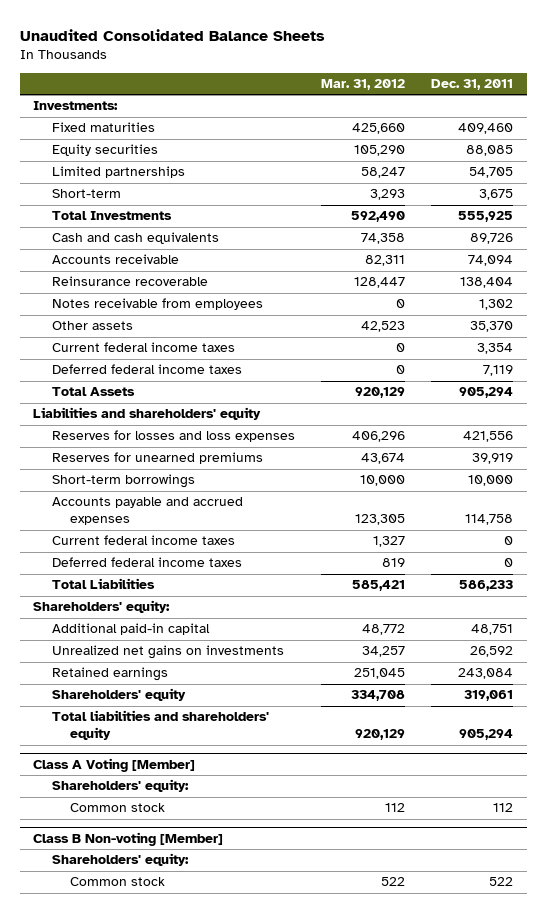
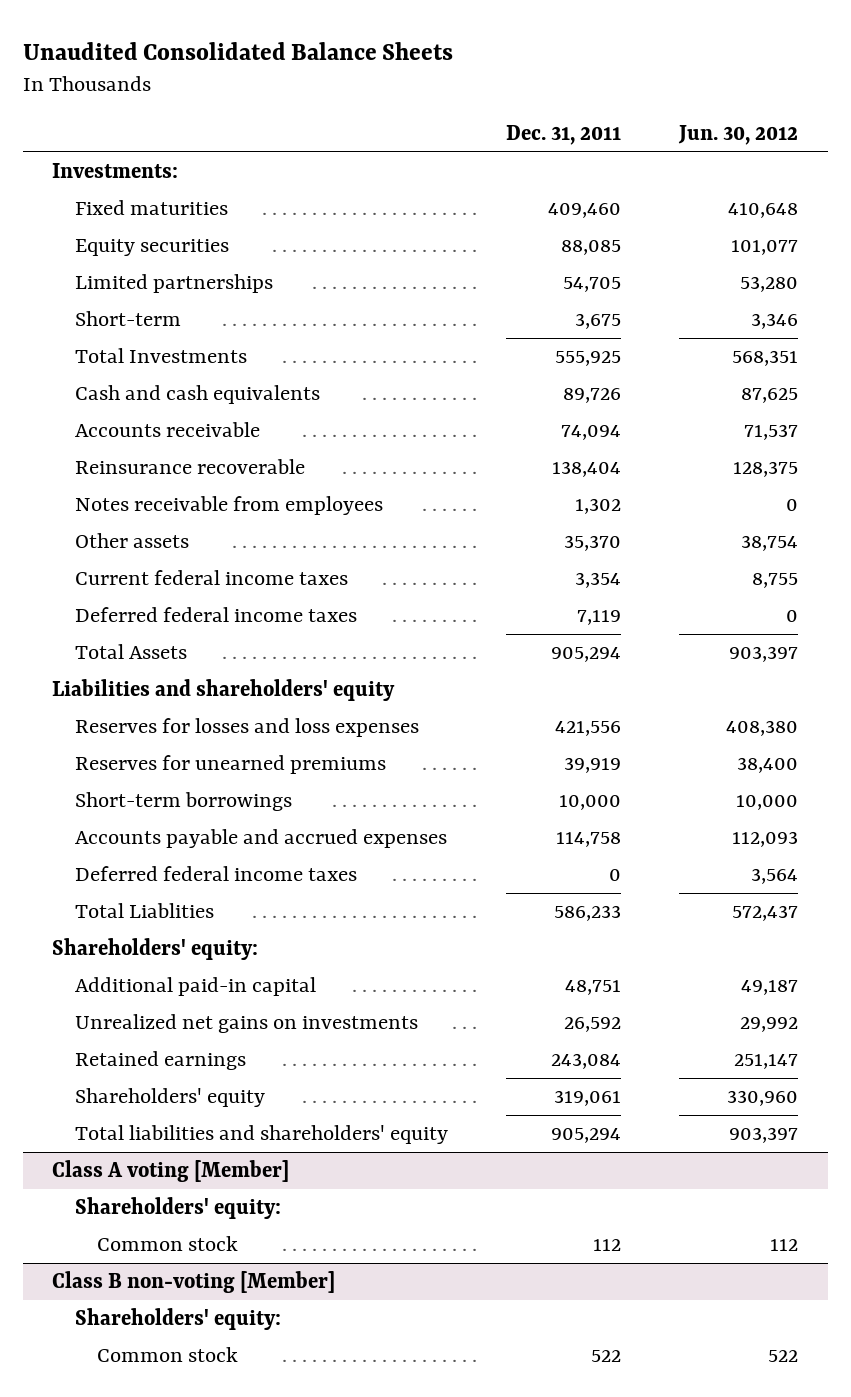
[320,78,405,90] Mar. 31, 2012 -> none
none -> [678,124,799,145] Jun. 30, 2012
[51,535,235,546] Current federal income taxes -> none
[51,578,155,590] Total Liabilities -> [74,903,214,919] Total Liablities
[32,757,195,772] Class A Voting [Member] -> [52,1160,290,1183] Class A voting [Member]
[32,831,223,846] Class B Non-voting [Member] -> [52,1271,336,1294] Class B non-voting [Member]

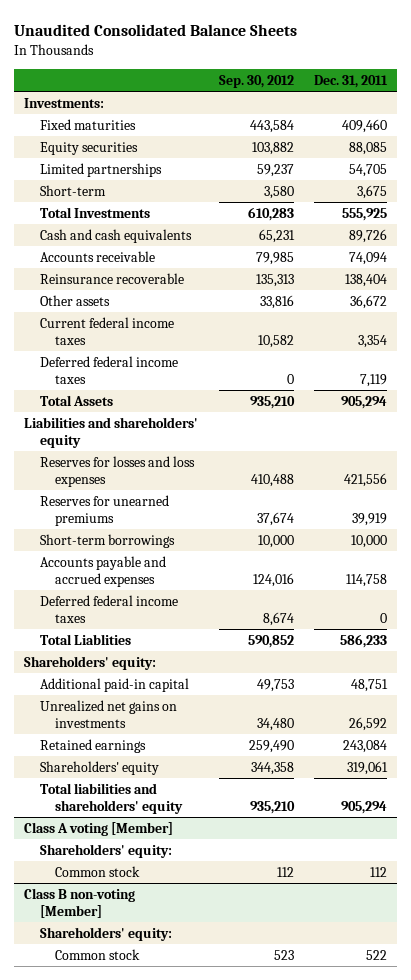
[678,124,799,145] Jun. 30, 2012 -> none
none -> [218,75,294,89] Sep. 30, 2012
[74,496,383,516] Notes receivable from employees -> none
[563,535,621,552] 35,370 -> [350,294,388,309] 36,672

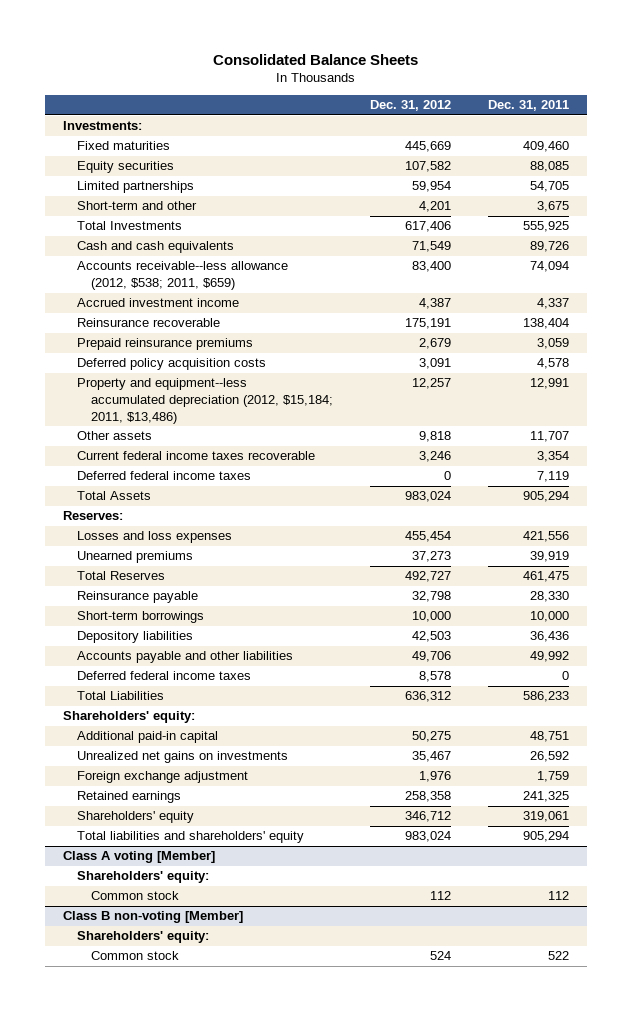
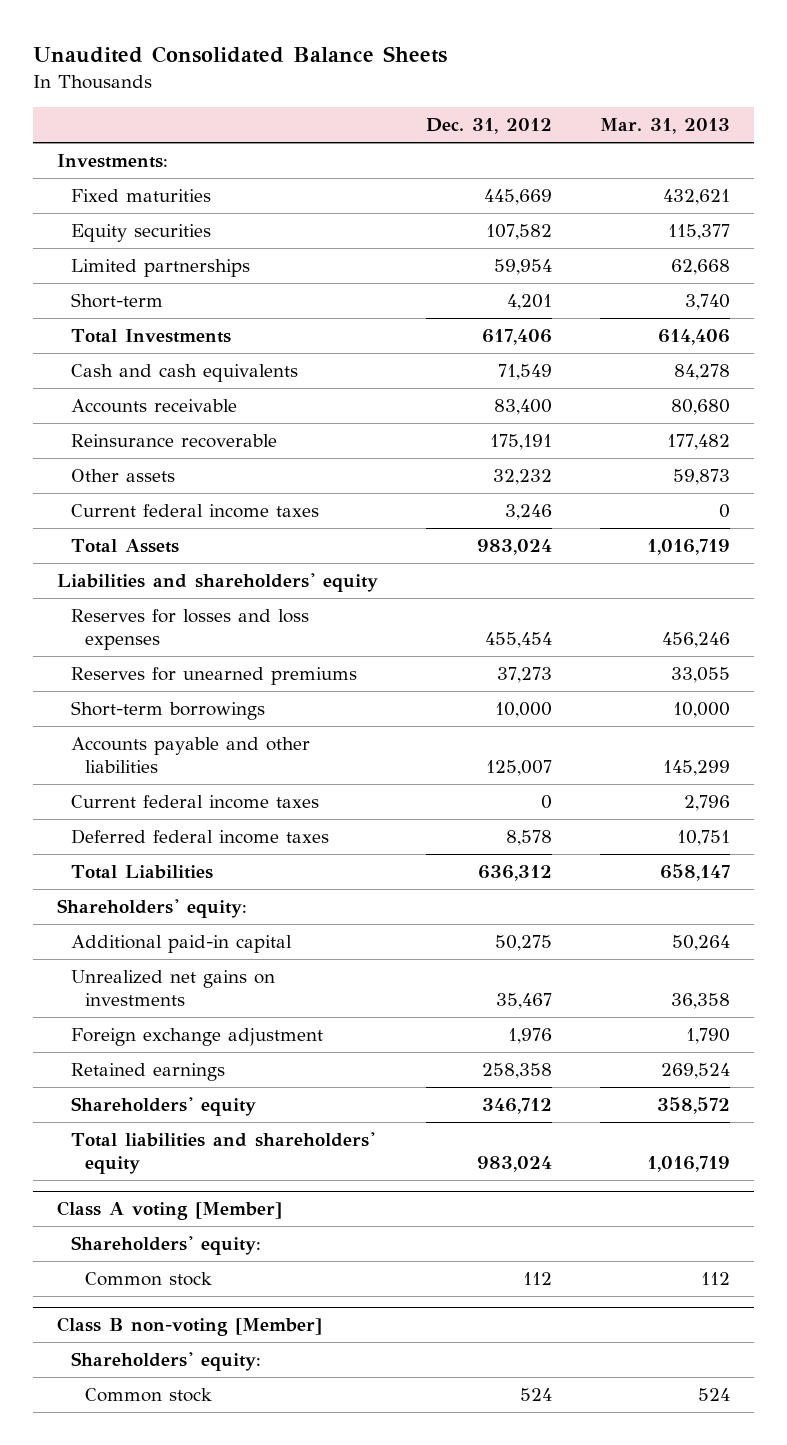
[212,53,418,65] Consolidated Balance Sheets -> [33,46,448,64] Unaudited Consolidated Balance Sheets
[487,100,569,112] Dec. 31, 2011 -> none
none -> [599,118,730,135] Mar. 31, 2013
[76,201,197,211] Short-term and other -> [70,293,163,309] Short-term
[76,298,239,308] Accrued investment income -> none
[76,261,288,291] Accounts receivable--less allowance (2012, $538; 2011, $659) -> [70,399,237,414] Accounts receivable
[76,338,253,351] Prepaid reinsurance premiums -> none
[76,358,266,371] Deferred policy acquisition costs -> none
[76,378,333,424] Property and equipment--less accumulated depreciation (2012, $15,184; 2011, $13,486) -> none
[76,471,251,481] Deferred federal income taxes -> none
[418,431,451,443] 9,818 -> [492,469,552,486] 32,232
[76,451,315,461] Current federal income taxes recoverable -> [70,504,319,519] Current federal income taxes
[63,511,124,521] Reserves: -> none
[76,571,165,581] Total Reserves -> none
[76,591,198,604] Reinsurance payable -> none
none -> [56,573,378,593] Liabilities and shareholders' equity
[76,531,232,544] Losses and loss expenses -> [70,609,309,650] Reserves for losses and loss expenses
[76,551,193,564] Unearned premiums -> [70,667,357,686] Reserves for unearned premiums
[76,631,193,644] Depository liabilities -> none
[411,651,451,663] 49,706 -> [485,759,552,776] 125,007
none -> [70,795,319,810] Current federal income taxes

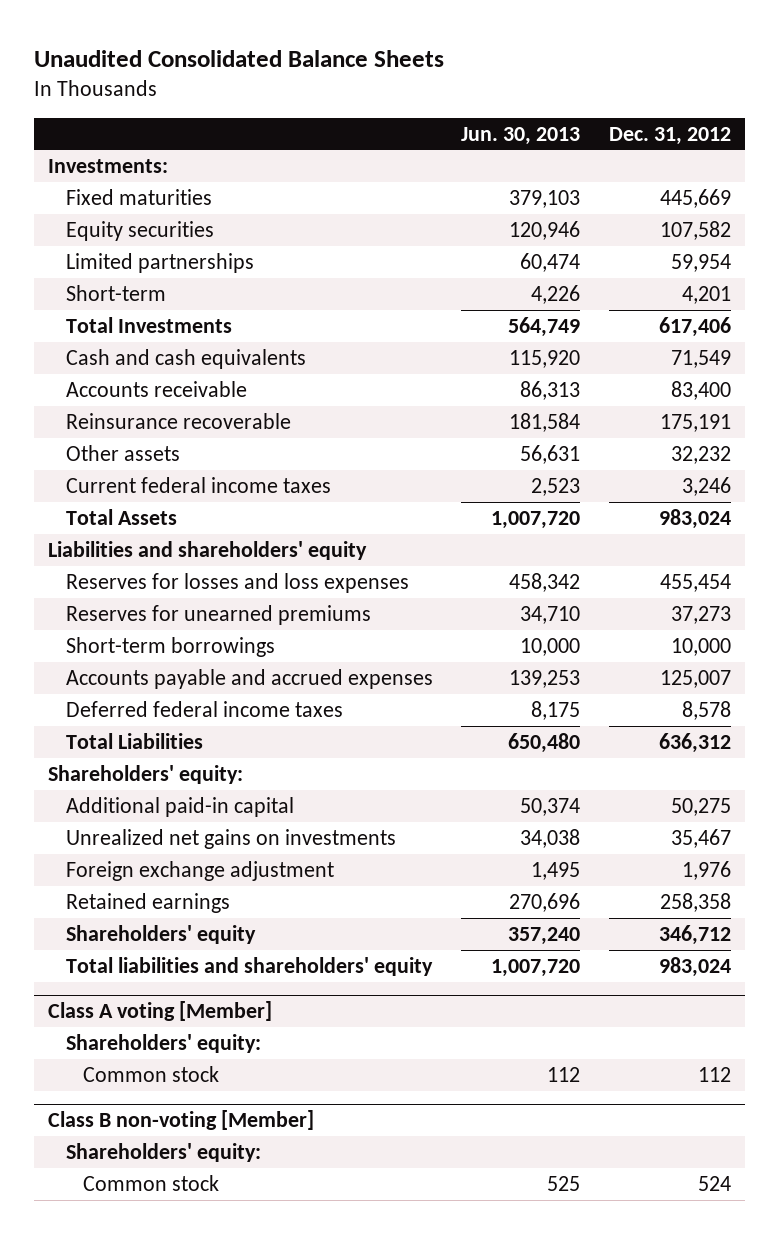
[599,118,730,135] Mar. 31, 2013 -> none
none -> [461,126,581,145] Jun. 30, 2013
[70,795,319,810] Current federal income taxes -> none
[70,737,310,773] Accounts payable and other liabilities -> [65,668,433,689] Accounts payable and accrued expenses

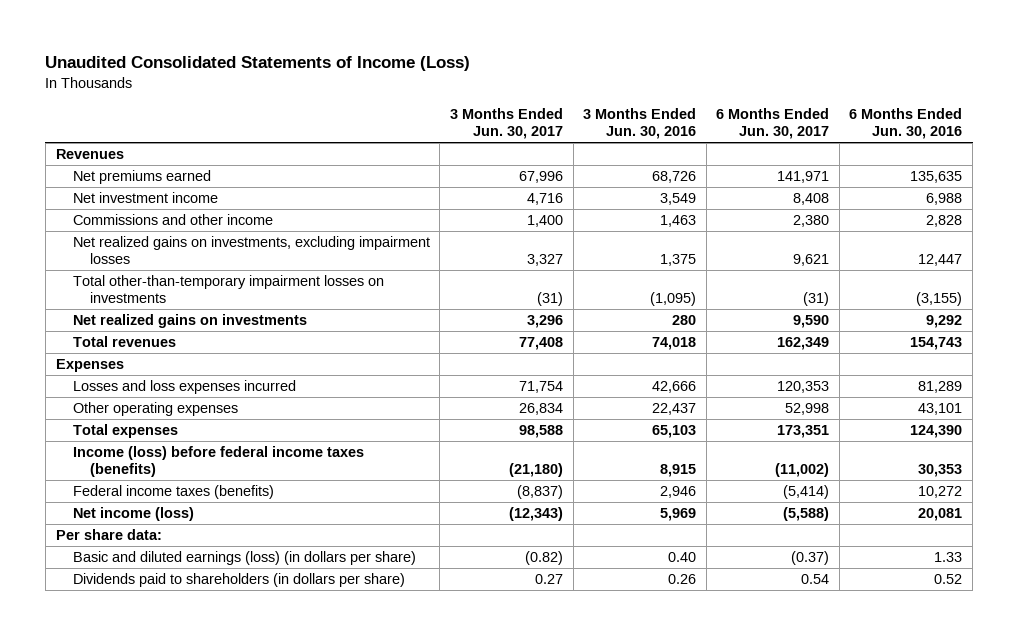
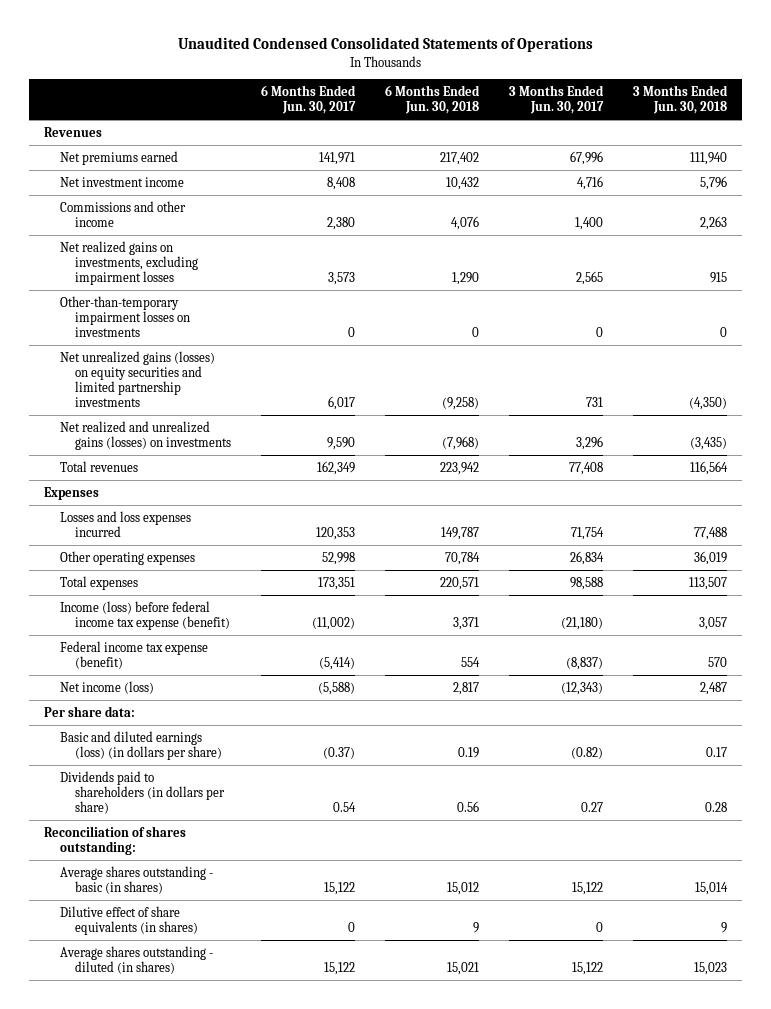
[45,56,471,72] Unaudited Consolidated Statements of Income (Loss) -> [177,37,593,53] Unaudited Condensed Consolidated Statements of Operations
[583,108,697,140] 3 Months Ended Jun. 30, 2016 -> none
[849,108,963,140] 6 Months Ended Jun. 30, 2016 -> none
none -> [385,85,481,115] 6 Months Ended Jun. 30, 2018
none -> [633,85,729,115] 3 Months Ended Jun. 30, 2018
[526,254,563,267] 3,327 -> [576,270,604,285] 2,565
[793,254,830,267] 9,621 -> [328,271,356,285] 3,573
[72,275,384,304] Total other-than-temporary impairment losses on investments -> [59,295,191,337] Other-than-temporary impairment losses on investments
[536,292,563,307] (31) -> [596,326,604,337] 0
[803,292,830,307] (31) -> [348,326,356,337] 0
none -> [59,350,215,407] Net unrealized gains (losses) on equity securities and limited partnership investments
[72,314,307,329] Net realized gains on investments -> [59,420,232,450] Net realized and unrealized gains (losses) on investments
[72,446,364,478] Income (loss) before federal income taxes (benefits) -> [59,600,231,630] Income (loss) before federal income tax expense (benefit)
[72,485,274,500] Federal income taxes (benefits) -> [59,640,208,669] Federal income tax expense (benefit)
none -> [44,825,187,855] Reconciliation of shares outstanding:
none -> [59,865,213,894] Average shares outstanding - basic (in shares)
none -> [59,905,199,935] Dilutive effect of share equivalents (in shares)
none -> [59,945,213,974] Average shares outstanding - diluted (in shares)

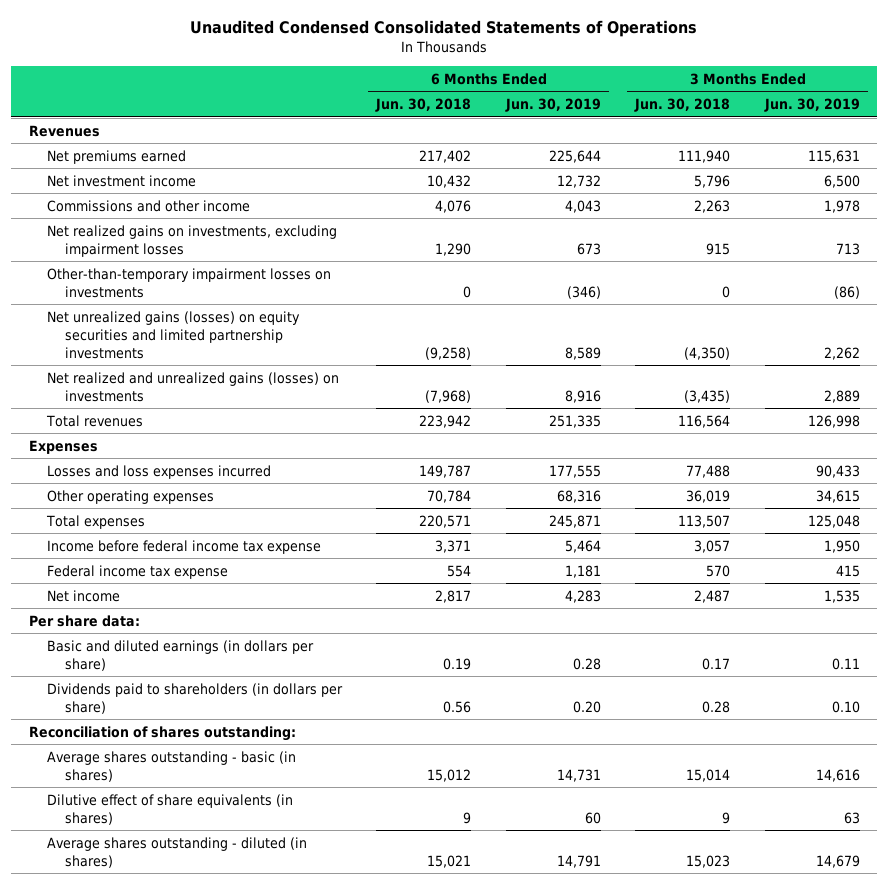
[261,85,357,115] 6 Months Ended Jun. 30, 2017 -> none
[509,85,605,115] 3 Months Ended Jun. 30, 2017 -> none
none -> [504,98,601,113] Jun. 30, 2019
none -> [763,98,860,113] Jun. 30, 2019
[59,600,231,630] Income (loss) before federal income tax expense (benefit) -> [46,539,321,554] Income before federal income tax expense
[59,640,208,669] Federal income tax expense (benefit) -> [46,564,228,579] Federal income tax expense
[59,680,154,694] Net income (loss) -> [46,589,120,602] Net income
[59,730,223,760] Basic and diluted earnings (loss) (in dollars per share) -> [46,639,314,671] Basic and diluted earnings (in dollars per share)

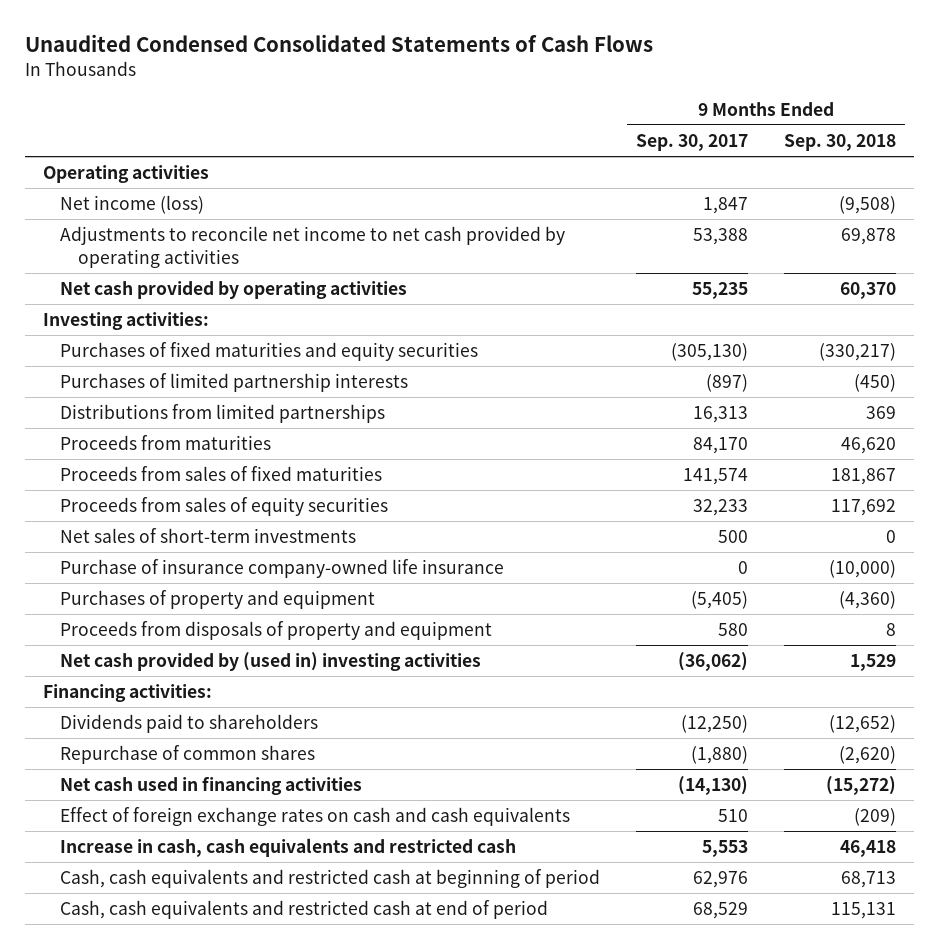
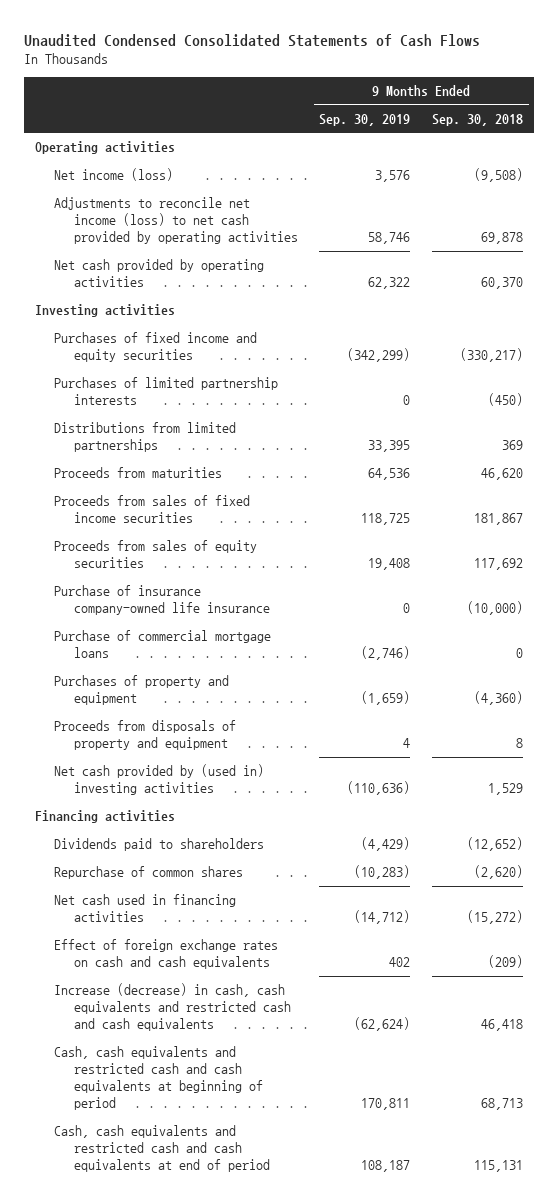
[636,134,749,152] Sep. 30, 2017 -> none
none -> [319,113,411,126] Sep. 30, 2019
[60,226,566,268] Adjustments to reconcile net income to net cash provided by operating activities -> [54,197,298,245] Adjustments to reconcile net income (loss) to net cash provided by operating activities
[42,312,209,331] Investing activities: -> [35,304,176,318] Investing activities
[60,342,479,362] Purchases of fixed maturities and equity securities -> [54,332,258,363] Purchases of fixed income and equity securities
[60,466,383,482] Proceeds from sales of fixed maturities -> [54,495,251,524] Proceeds from sales of fixed income securities
[60,528,357,544] Net sales of short-term investments -> none
none -> [54,630,272,659] Purchase of commercial mortgage loans
[42,684,212,703] Financing activities: -> [35,810,176,824] Financing activities
[60,838,517,858] Increase in cash, cash equivalents and restricted cash -> [54,983,291,1032] Increase (decrease) in cash, cash equivalents and restricted cash and cash equivalents
[60,869,601,889] Cash, cash equivalents and restricted cash at beginning of period -> [54,1046,263,1111] Cash, cash equivalents and restricted cash and cash equivalents at beginning of period
[60,900,549,920] Cash, cash equivalents and restricted cash at end of period -> [54,1125,270,1173] Cash, cash equivalents and restricted cash and cash equivalents at end of period

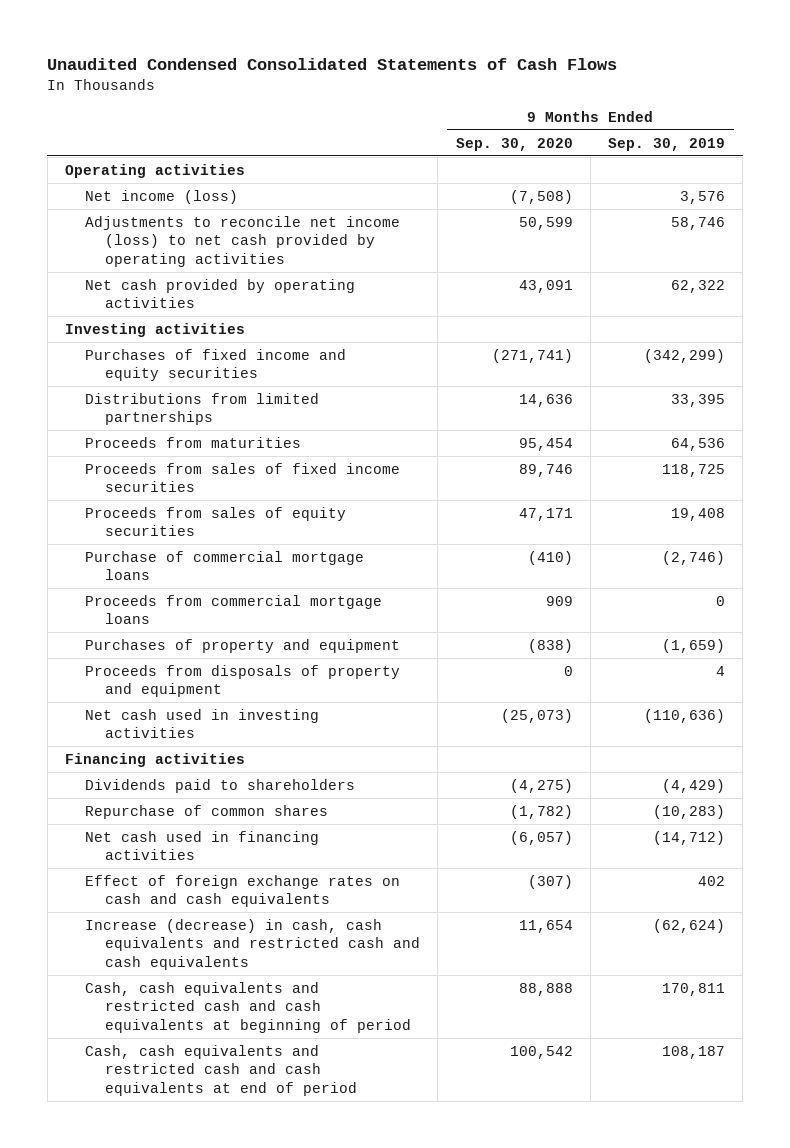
[432,113,524,126] Sep. 30, 2018 -> none
none -> [455,137,573,151] Sep. 30, 2020
[54,377,279,406] Purchases of limited partnership interests -> none
[54,585,270,616] Purchase of insurance company-owned life insurance -> none
none -> [85,594,383,625] Proceeds from commercial mortgage loans
[54,764,265,796] Net cash provided by (used in) investing activities -> [85,708,320,739] Net cash used in investing activities

